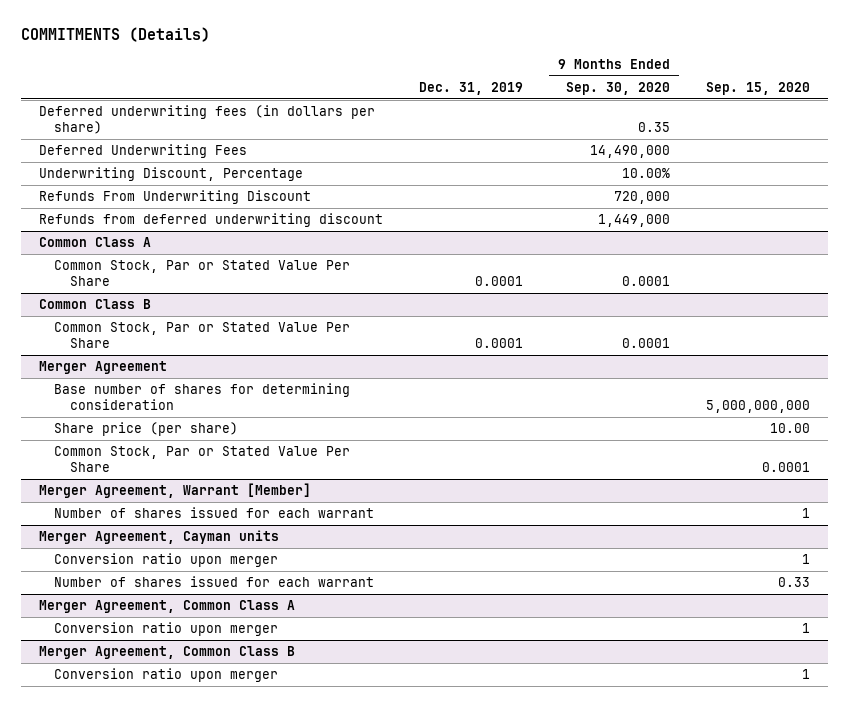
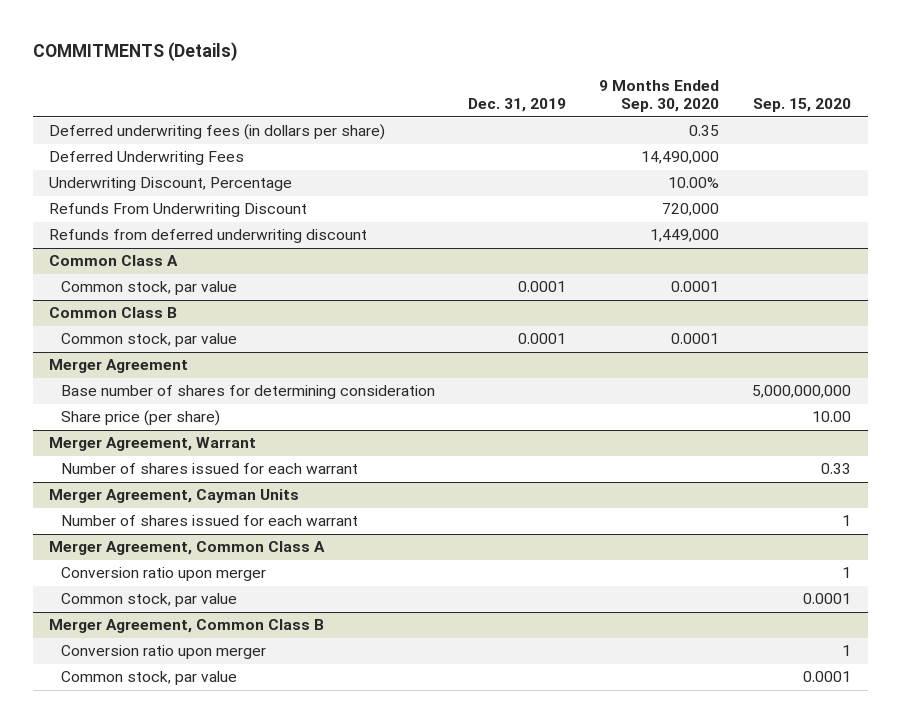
[54,260,351,287] Common Stock, Par or Stated Value Per Share -> [60,281,237,296] Common stock, par value
[54,322,351,349] Common Stock, Par or Stated Value Per Share -> [60,333,237,348] Common stock, par value
[54,446,351,473] Common Stock, Par or Stated Value Per Share -> none
[54,553,279,568] Conversion ratio upon merger -> none
[38,483,311,499] Merger Agreement, Warrant [Member] -> [49,437,257,452] Merger Agreement, Warrant
[802,508,811,519] 1 -> [821,463,852,475] 0.33
[38,530,279,545] Merger Agreement, Cayman units -> [49,489,300,504] Merger Agreement, Cayman Units
[778,577,811,588] 0.33 -> [842,515,852,527] 1
none -> [60,593,237,608] Common stock, par value
none -> [60,671,237,686] Common stock, par value

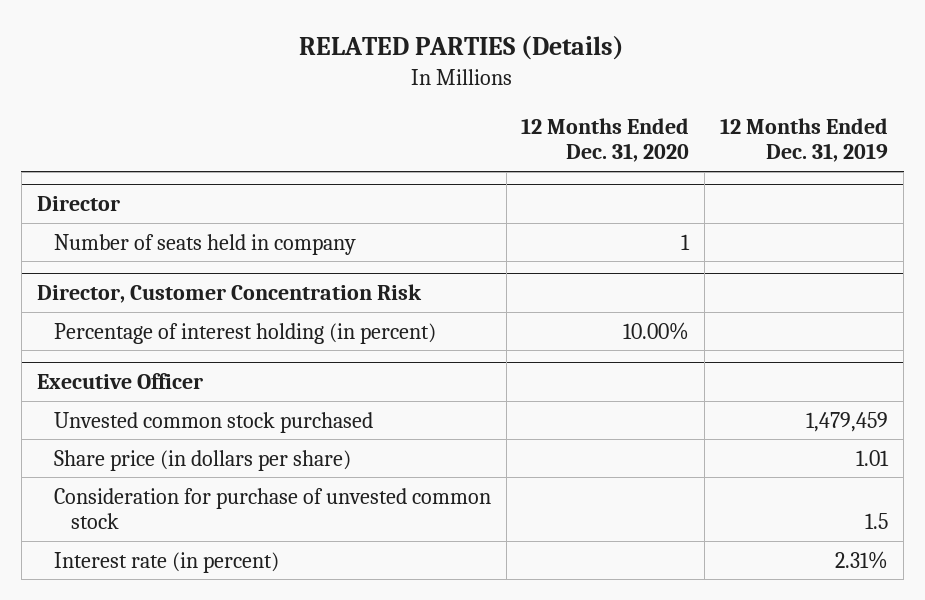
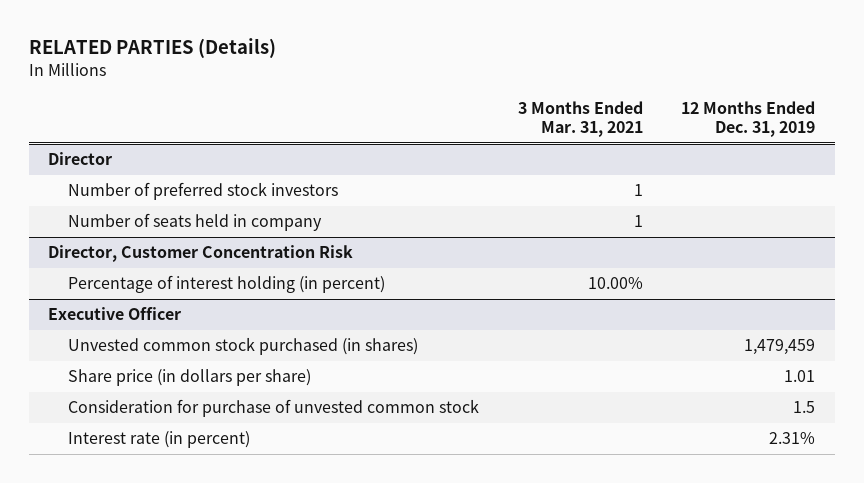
[521,117,690,163] 12 Months Ended Dec. 31, 2020 -> none
none -> [517,100,643,138] 3 Months Ended Mar. 31, 2021
none -> [68,182,339,201] Number of preferred stock investors
[53,411,373,433] Unvested common stock purchased -> [68,337,419,356] Unvested common stock purchased (in shares)

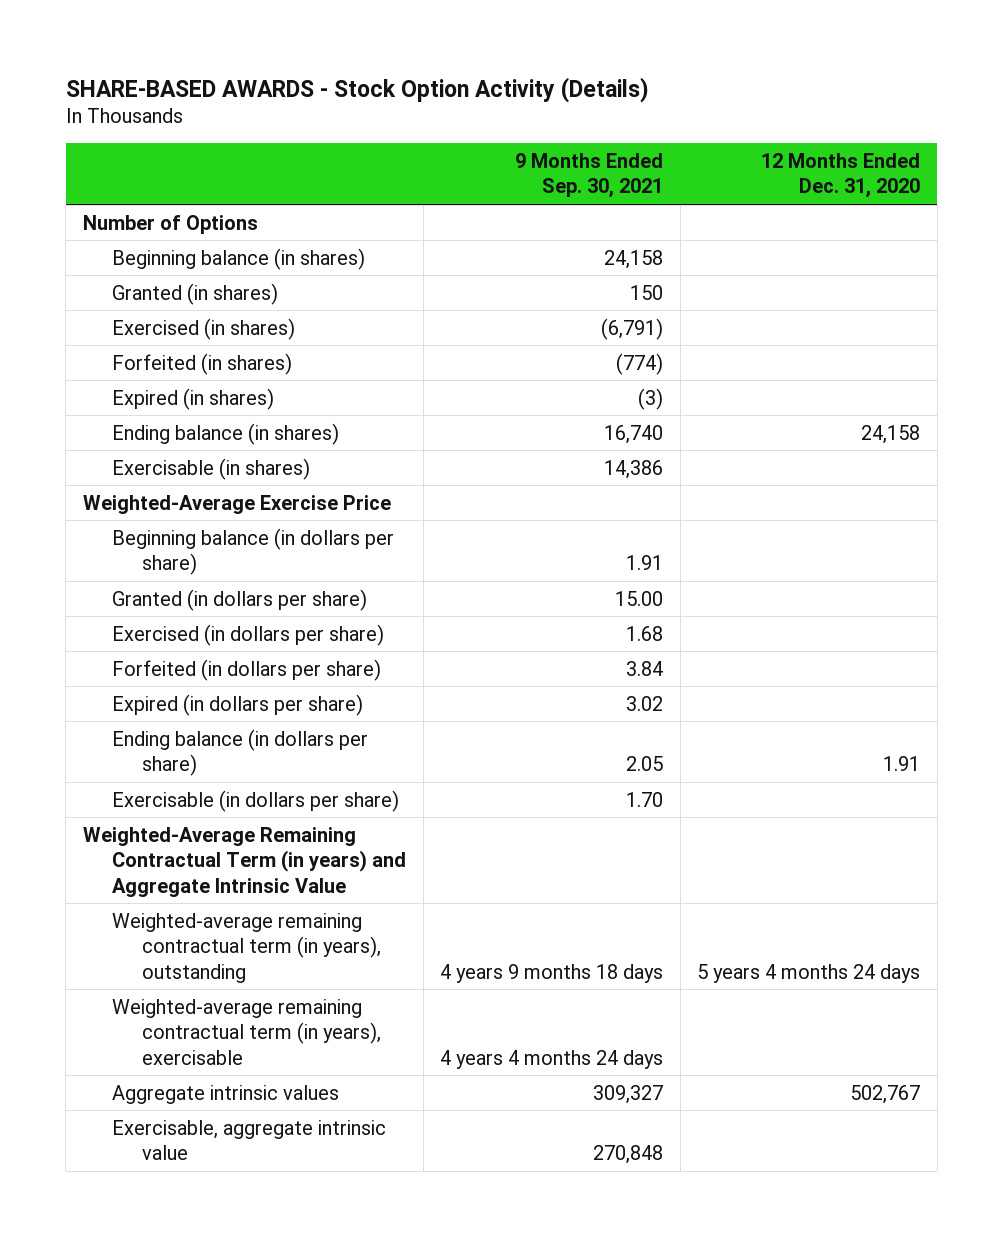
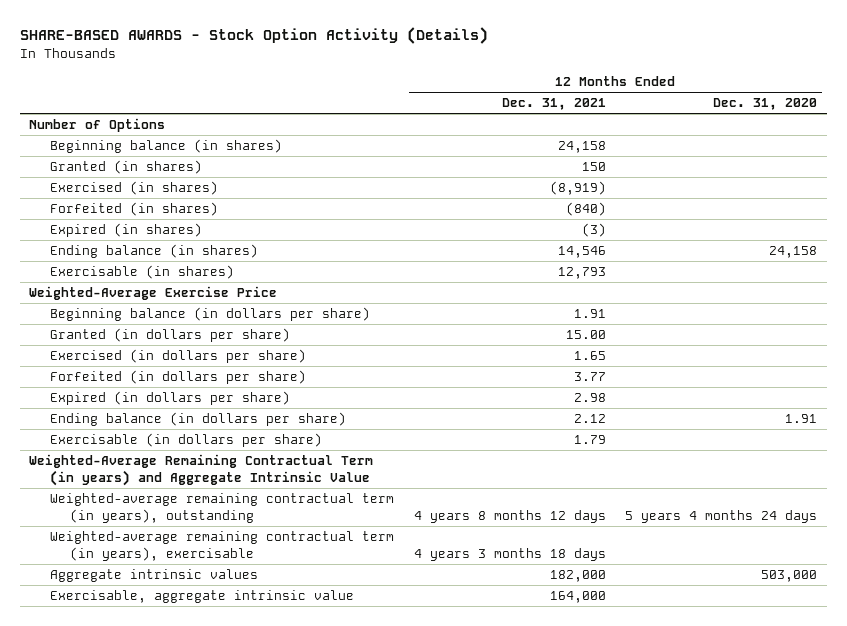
[515,153,664,199] 9 Months Ended Sep. 30, 2021 -> none
none -> [501,98,606,111] Dec. 31, 2021
[850,1084,921,1104] 502,767 -> [761,570,818,583] 503,000

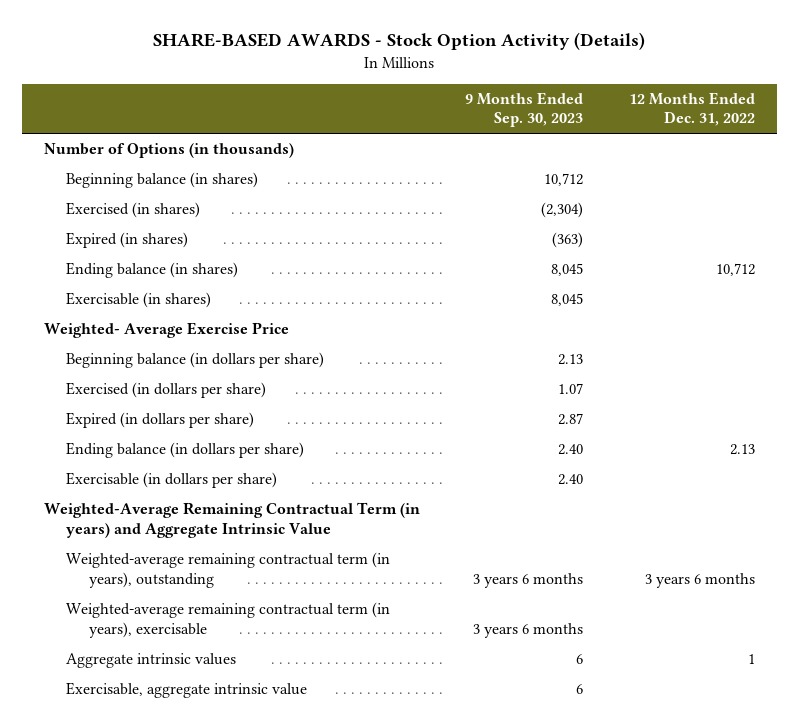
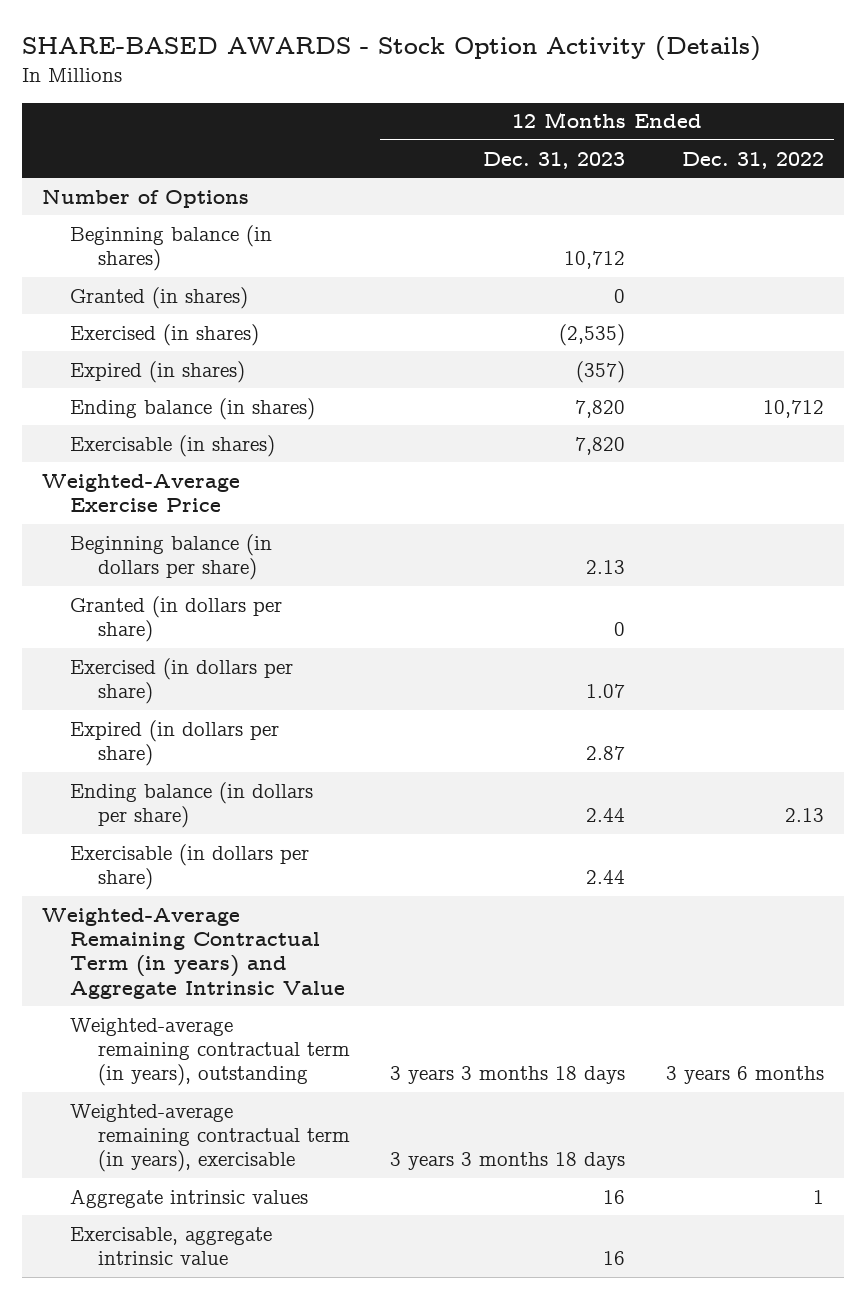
[465,92,584,128] 9 Months Ended Sep. 30, 2023 -> none
none -> [483,151,626,169] Dec. 31, 2023
[44,143,295,159] Number of Options (in thousands) -> [42,188,250,208] Number of Options
none -> [70,286,249,309] Granted (in shares)
[44,322,290,339] Weighted- Average Exercise Price -> [42,473,241,513] Weighted-Average Exercise Price
none -> [70,595,283,643] Granted (in dollars per share)

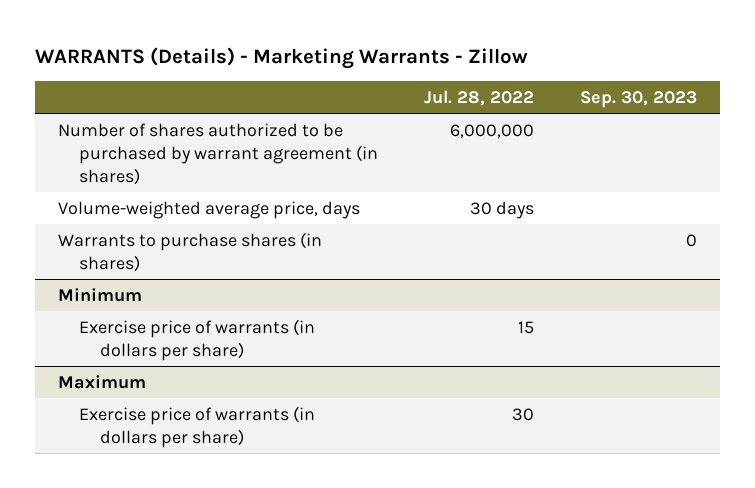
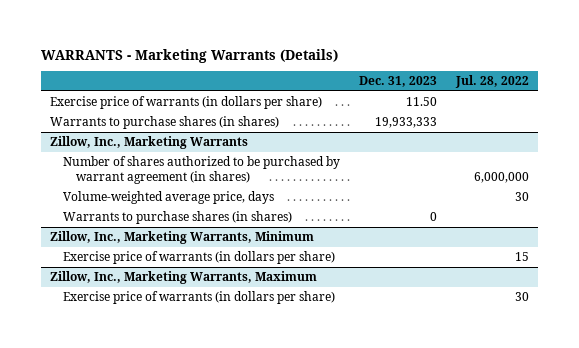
[35,46,529,69] WARRANTS (Details) - Marketing Warrants - Zillow -> [41,48,339,63] WARRANTS - Marketing Warrants (Details)
[580,90,698,108] Sep. 30, 2023 -> none
none -> [359,76,438,88] Dec. 31, 2023
[58,122,378,185] Number of shares authorized to be purchased by warrant agreement (in shares) -> none
[58,200,361,219] Volume-weighted average price, days -> none
none -> [50,96,323,110] Exercise price of warrants (in dollars per share)
none -> [50,136,249,150] Zillow, Inc., Marketing Warrants
none -> [63,156,341,185] Number of shares authorized to be purchased by warrant agreement (in shares)
none -> [63,191,275,205] Volume-weighted average price, days
none -> [63,211,293,225] Warrants to purchase shares (in shares)
[58,287,143,302] Minimum -> [50,231,315,245] Zillow, Inc., Marketing Warrants, Minimum
[58,374,147,389] Maximum -> [50,271,318,285] Zillow, Inc., Marketing Warrants, Maximum

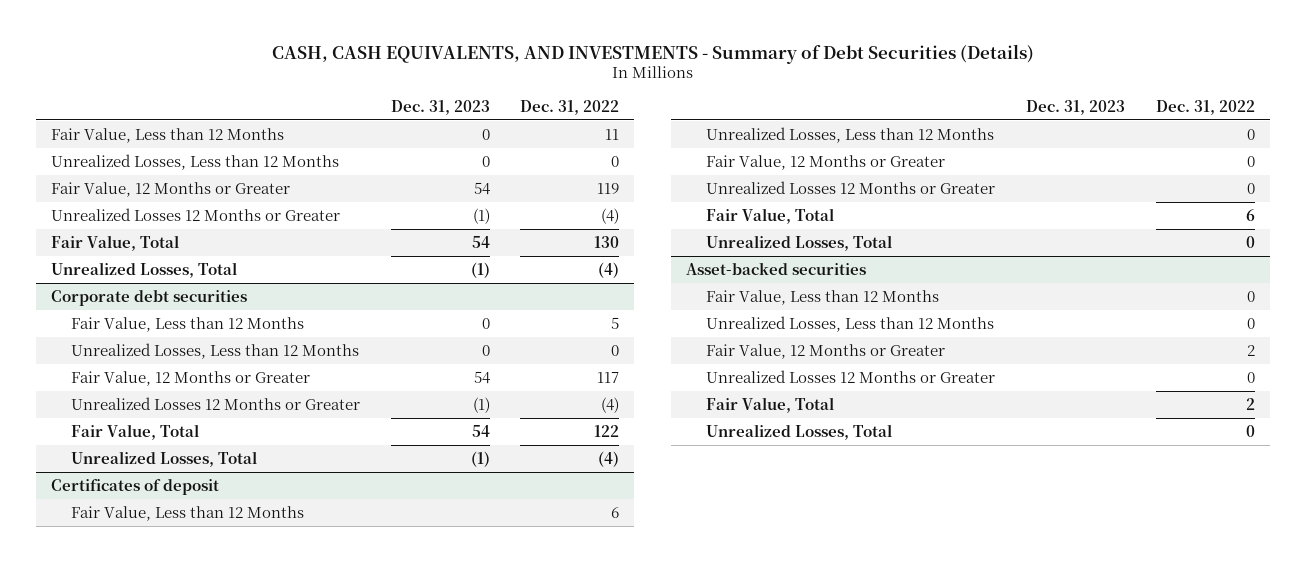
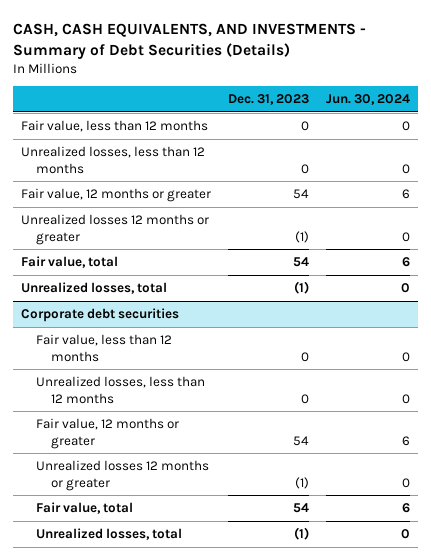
[520,99,620,115] Dec. 31, 2022 -> none
none -> [325,94,410,106] Jun. 30, 2024
[50,127,284,143] Fair Value, Less than 12 Months -> [21,120,209,133] Fair value, less than 12 months
[50,153,339,170] Unrealized Losses, Less than 12 Months -> [21,146,206,174] Unrealized losses, less than 12 months
[50,181,290,197] Fair Value, 12 Months or Greater -> [21,188,212,203] Fair value, 12 months or greater
[50,207,340,221] Unrealized Losses 12 Months or Greater -> [21,214,210,245] Unrealized losses 12 months or greater
[50,234,179,251] Fair Value, Total -> [21,256,119,269] Fair value, total
[50,261,237,278] Unrealized Losses, Total -> [21,282,168,295] Unrealized losses, total
[50,478,219,495] Certificates of deposit -> none
[70,505,304,521] Fair Value, Less than 12 Months -> none
[706,126,995,143] Unrealized Losses, Less than 12 Months -> none
[706,154,946,170] Fair Value, 12 Months or Greater -> none
[706,180,996,194] Unrealized Losses 12 Months or Greater -> none
[706,207,835,224] Fair Value, Total -> none
[706,234,893,251] Unrealized Losses, Total -> none
[686,261,867,275] Asset-backed securities -> none
[706,289,940,305] Fair Value, Less than 12 Months -> none
[706,315,995,332] Unrealized Losses, Less than 12 Months -> none
[706,343,946,359] Fair Value, 12 Months or Greater -> none
[706,369,996,383] Unrealized Losses 12 Months or Greater -> none
[706,396,835,413] Fair Value, Total -> none
[706,423,893,440] Unrealized Losses, Total -> none
[70,316,304,332] Fair Value, Less than 12 Months -> [36,334,173,362] Fair value, less than 12 months
[70,342,359,359] Unrealized Losses, Less than 12 Months -> [36,376,206,404] Unrealized losses, less than 12 months
[70,370,310,386] Fair Value, 12 Months or Greater -> [36,418,180,449] Fair value, 12 months or greater
[70,396,360,410] Unrealized Losses 12 Months or Greater -> [36,460,210,491] Unrealized losses 12 months or greater
[70,423,199,440] Fair Value, Total -> [36,502,134,515] Fair value, total
[70,450,257,467] Unrealized Losses, Total -> [36,528,183,541] Unrealized losses, total

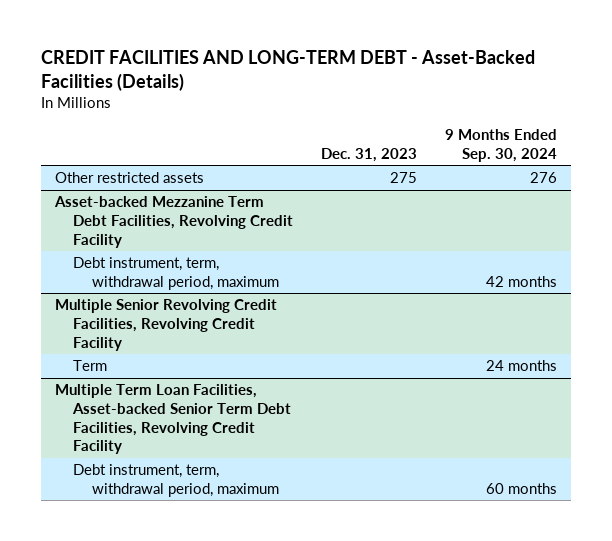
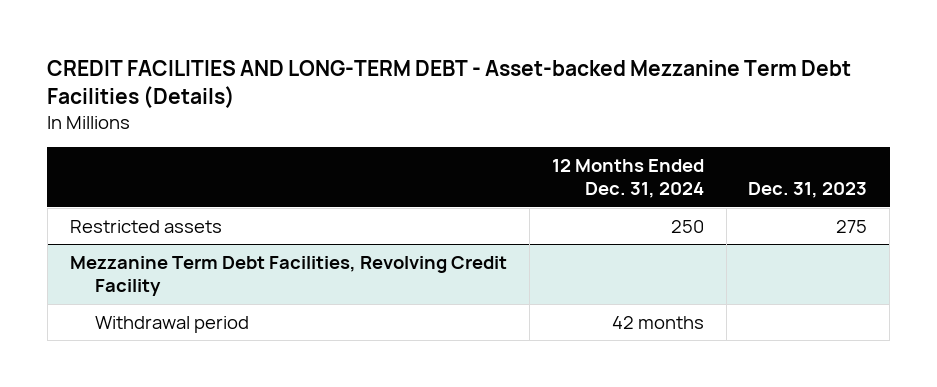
[40,50,535,91] CREDIT FACILITIES AND LONG-TERM DEBT - Asset-Backed Facilities (Details) -> [47,59,852,109] CREDIT FACILITIES AND LONG-TERM DEBT - Asset-backed Mezzanine Term Debt Facilities (Details)
[444,129,557,162] 9 Months Ended Sep. 30, 2024 -> none
none -> [551,159,704,199] 12 Months Ended Dec. 31, 2024
[54,299,277,351] Multiple Senior Revolving Credit Facilities, Revolving Credit Facility -> none
[73,360,108,372] Term -> none
[54,384,292,455] Multiple Term Loan Facilities, Asset-backed Senior Term Debt Facilities, Revolving Credit Facility -> none
[73,464,280,497] Debt instrument, term, withdrawal period, maximum -> none
[54,172,204,184] Other restricted assets -> [69,219,222,233] Restricted assets
[53,196,294,248] Asset-backed Mezzanine Term Debt Facilities, Revolving Credit Facility -> [69,255,507,297] Mezzanine Term Debt Facilities, Revolving Credit Facility
[73,257,280,290] Debt instrument, term, withdrawal period, maximum -> [95,315,250,333] Withdrawal period

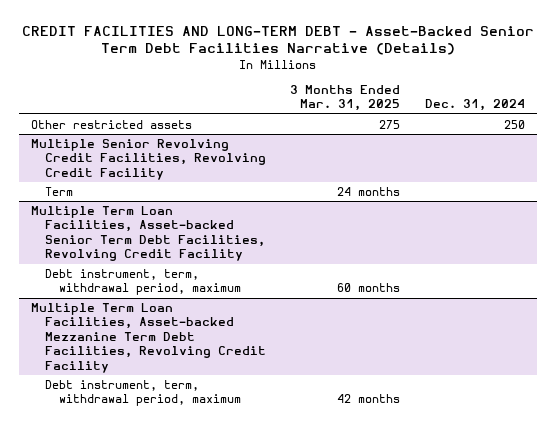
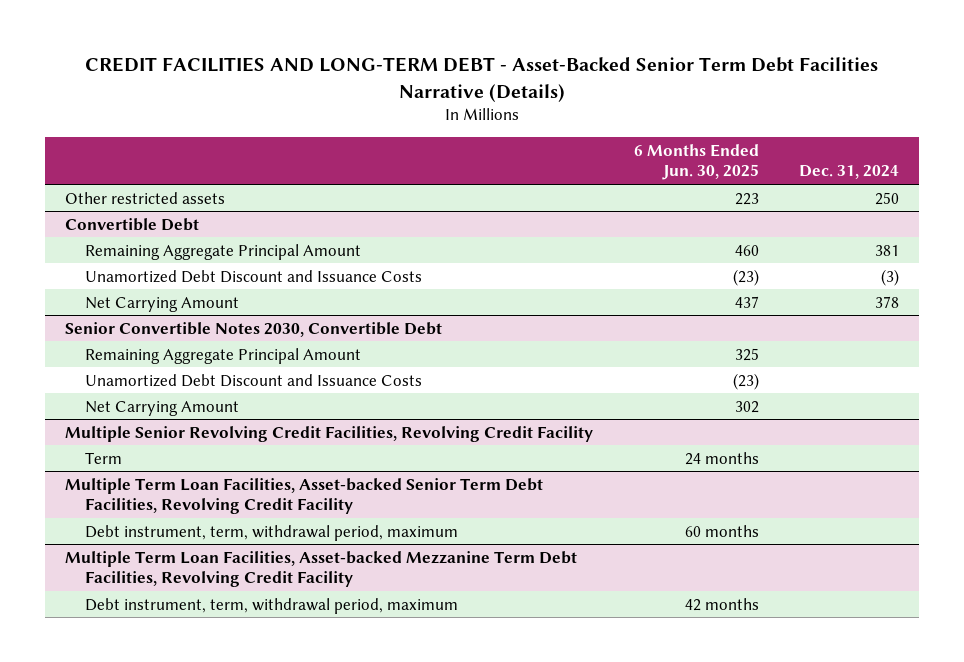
[290,84,401,112] 3 Months Ended Mar. 31, 2025 -> none
none -> [633,143,759,181] 6 Months Ended Jun. 30, 2025
none -> [65,217,200,231] Convertible Debt
none -> [85,243,362,260] Remaining Aggregate Principal Amount
none -> [85,269,423,283] Unamortized Debt Discount and Issuance Costs
none -> [85,296,240,312] Net Carrying Amount
none -> [65,321,443,337] Senior Convertible Notes 2030, Convertible Debt
none -> [85,347,362,364] Remaining Aggregate Principal Amount
none -> [85,373,423,387] Unamortized Debt Discount and Issuance Costs
none -> [85,400,240,416] Net Carrying Amount

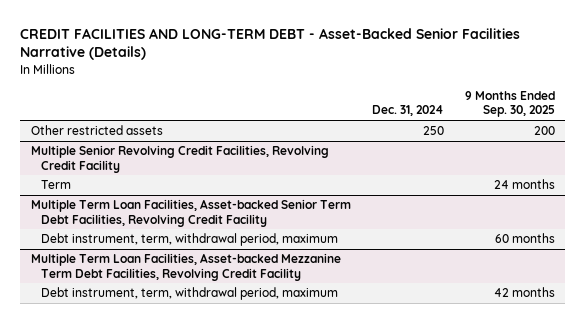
[85,57,879,102] CREDIT FACILITIES AND LONG-TERM DEBT - Asset-Backed Senior Term Debt Facilities Narrative (Details) -> [20,27,521,61] CREDIT FACILITIES AND LONG-TERM DEBT - Asset-Backed Senior Facilities Narrative (Details)
[633,143,759,181] 6 Months Ended Jun. 30, 2025 -> none
none -> [464,90,555,118] 9 Months Ended Sep. 30, 2025
[65,217,200,231] Convertible Debt -> none
[85,243,362,260] Remaining Aggregate Principal Amount -> none
[85,269,423,283] Unamortized Debt Discount and Issuance Costs -> none
[85,296,240,312] Net Carrying Amount -> none
[65,321,443,337] Senior Convertible Notes 2030, Convertible Debt -> none
[85,347,362,364] Remaining Aggregate Principal Amount -> none
[85,373,423,387] Unamortized Debt Discount and Issuance Costs -> none
[85,400,240,416] Net Carrying Amount -> none

